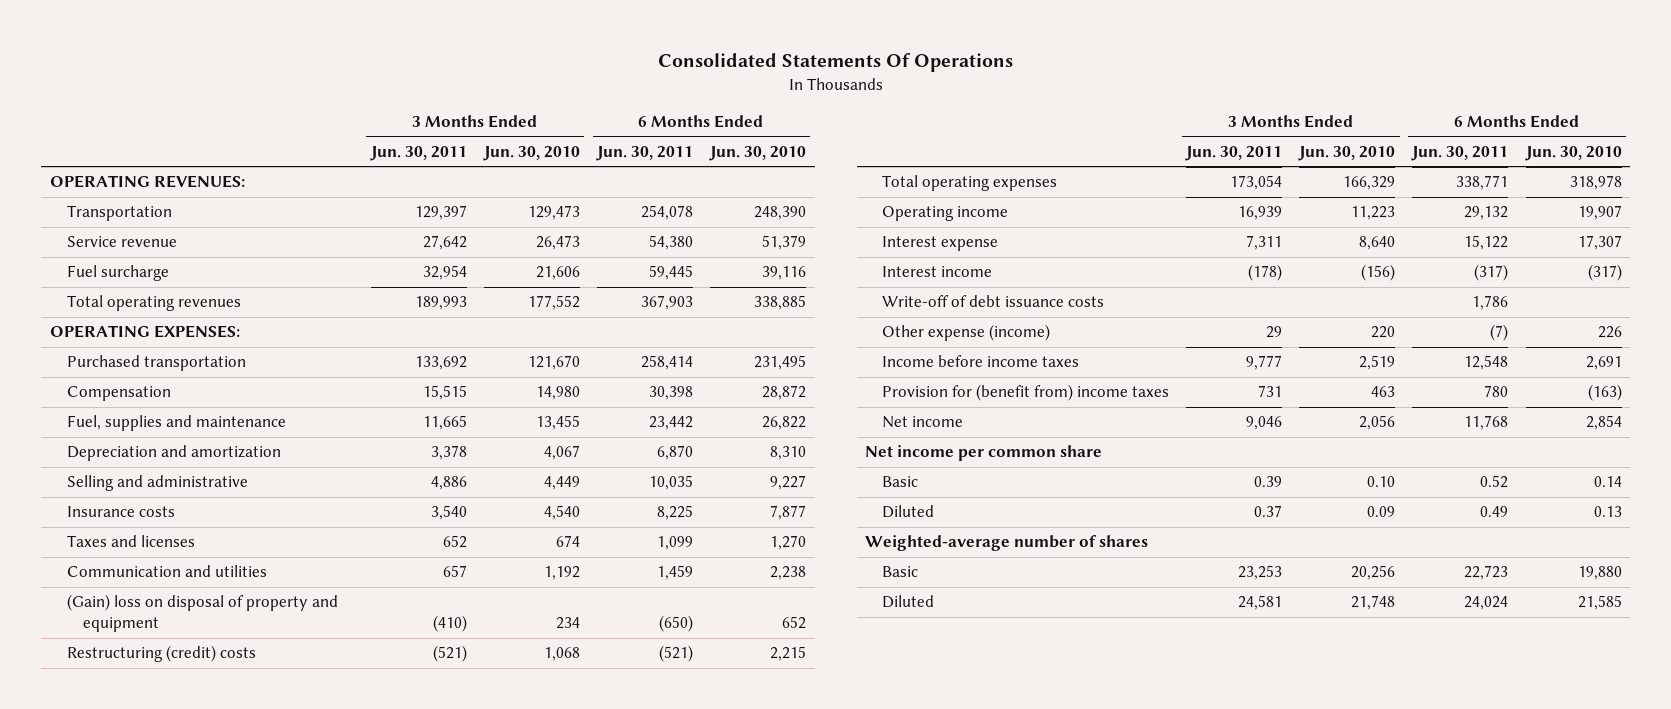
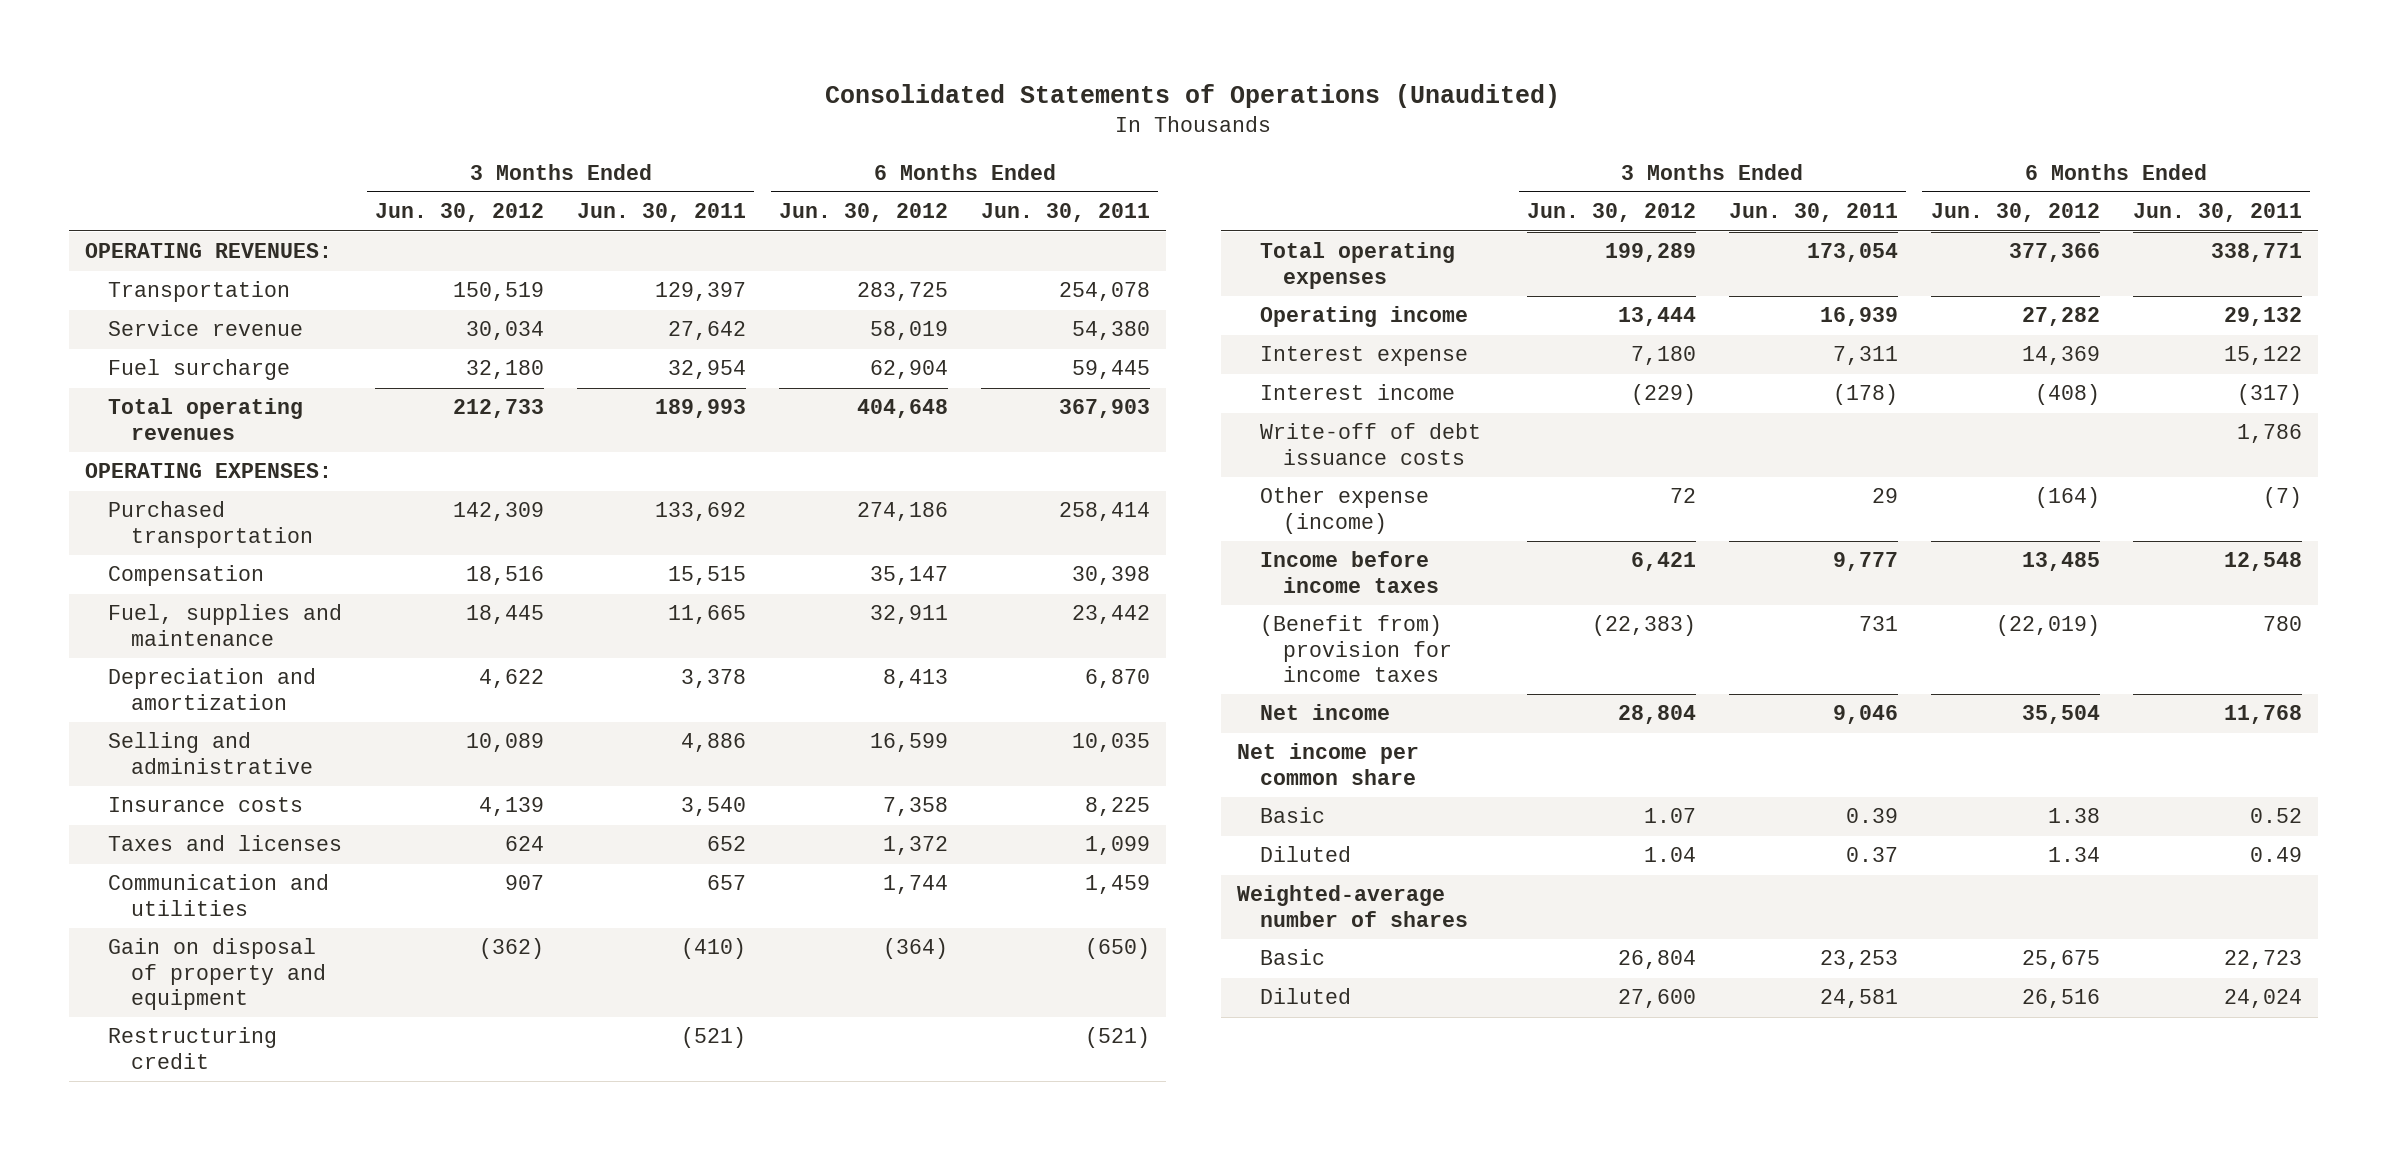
[657,53,1013,73] Consolidated Statements Of Operations -> [825,83,1561,108] Consolidated Statements of Operations (Unaudited)
[482,145,580,161] Jun. 30, 2010 -> none
[709,145,807,161] Jun. 30, 2010 -> none
none -> [375,203,545,223] Jun. 30, 2012
none -> [779,203,949,223] Jun. 30, 2012
[66,594,338,633] (Gain) loss on disposal of property and equipment -> [108,938,327,1010] Gain on disposal of property and equipment
[66,645,256,663] Restructuring (credit) costs -> [108,1027,278,1069] Restructuring credit
[882,384,1170,402] Provision for (benefit from) income taxes -> [1259,615,1452,682] (Benefit from) provision for income taxes

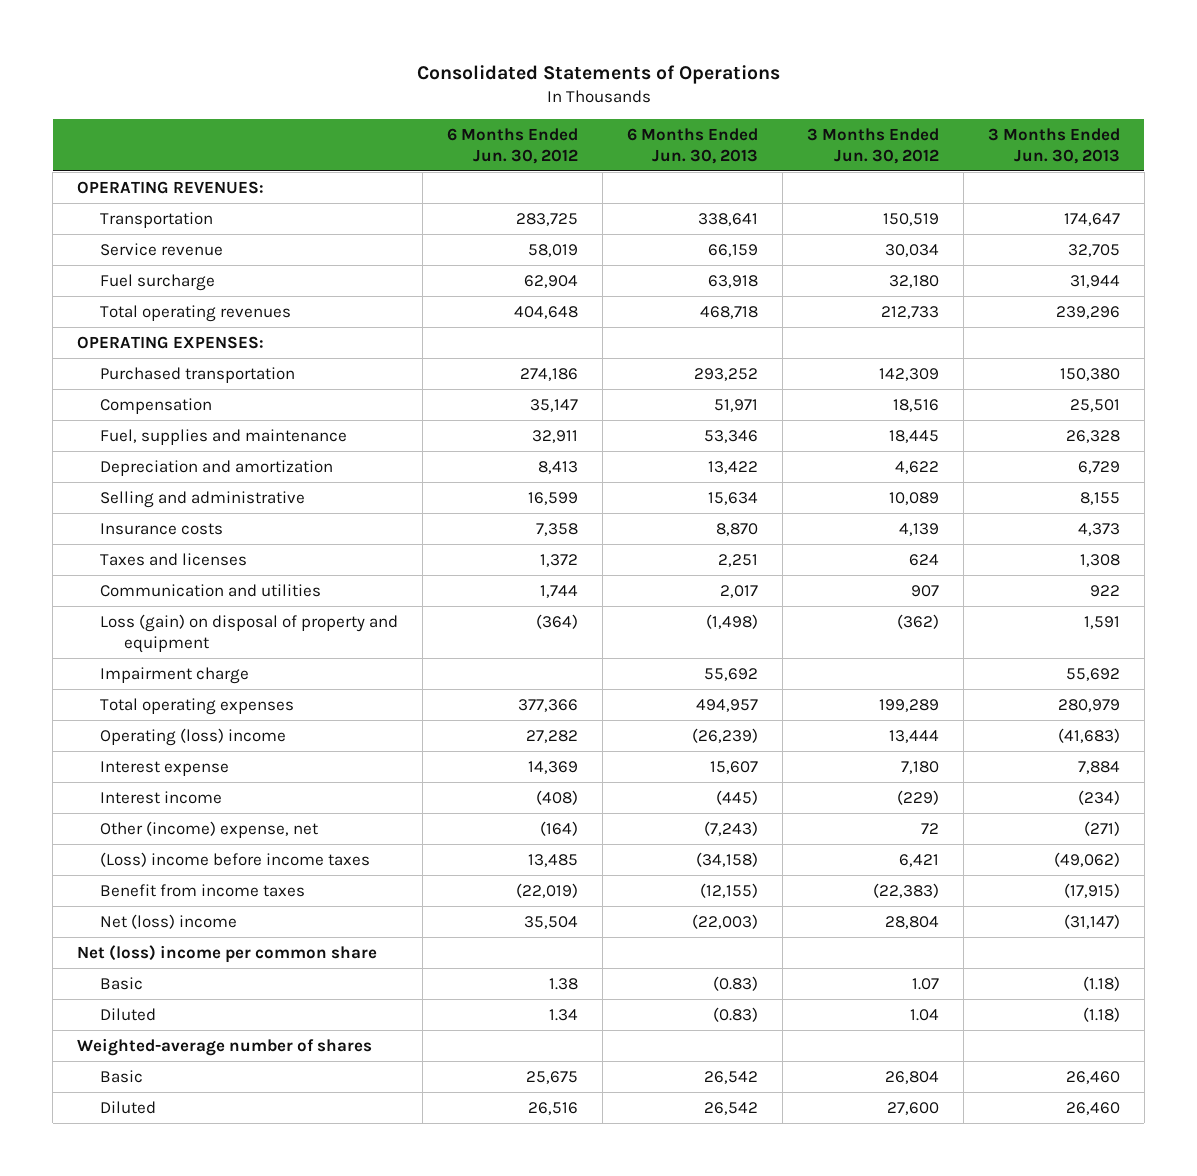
[825,83,1561,108] Consolidated Statements of Operations (Unaudited) -> [416,65,780,85] Consolidated Statements of Operations
[577,203,747,223] Jun. 30, 2011 -> none
[980,203,1150,223] Jun. 30, 2011 -> none
none -> [627,128,759,164] 6 Months Ended Jun. 30, 2013
none -> [987,128,1120,164] 3 Months Ended Jun. 30, 2013
[108,1027,278,1069] Restructuring credit -> none
[108,938,327,1010] Gain on disposal of property and equipment -> [100,613,399,653] Loss (gain) on disposal of property and equipment
none -> [100,666,250,684] Impairment charge
[1259,306,1468,328] Operating income -> [100,727,287,746] Operating (loss) income
[1259,423,1481,465] Write-off of debt issuance costs -> none
[1259,487,1429,534] Other expense (income) -> [100,820,319,838] Other (income) expense, net
[1259,551,1439,593] Income before income taxes -> [100,851,371,867] (Loss) income before income taxes
[1259,615,1452,682] (Benefit from) provision for income taxes -> [100,883,306,897] Benefit from income taxes
[1259,704,1390,721] Net income -> [100,913,238,929] Net (loss) income
[1237,743,1420,785] Net income per common share -> [77,944,378,963] Net (loss) income per common share

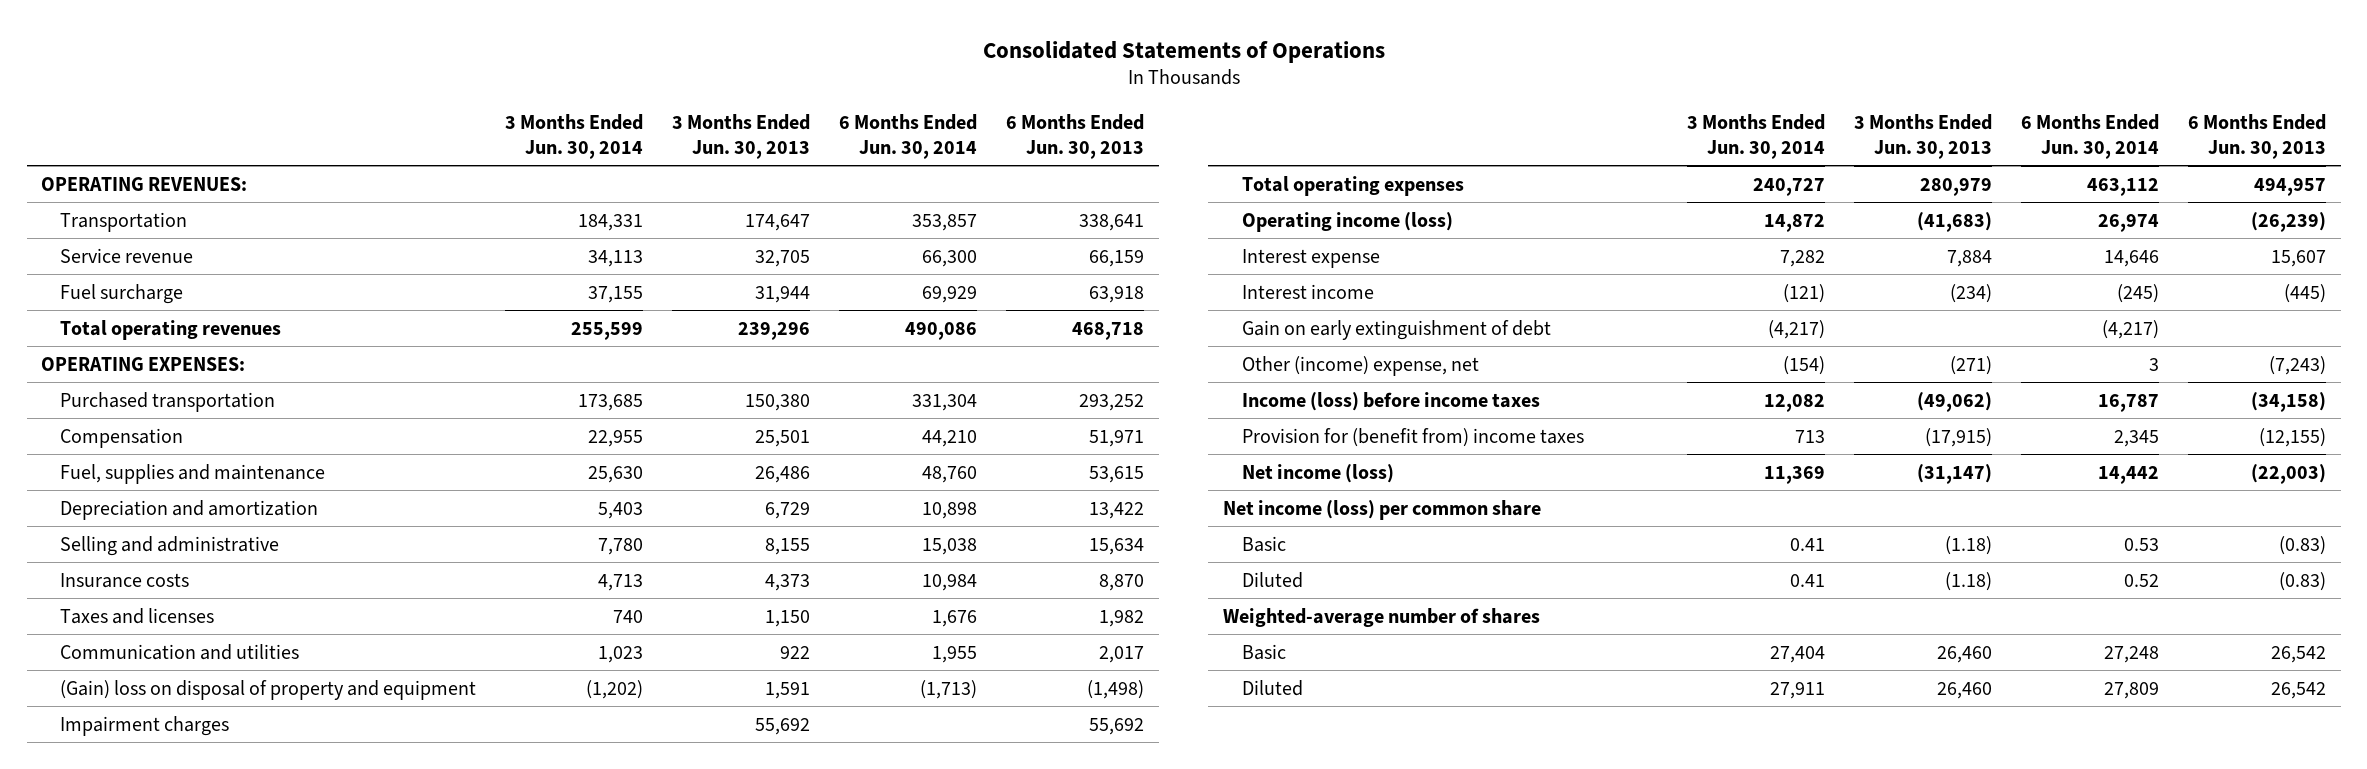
[447,128,579,164] 6 Months Ended Jun. 30, 2012 -> none
[807,128,940,164] 3 Months Ended Jun. 30, 2012 -> none
none -> [505,113,644,159] 3 Months Ended Jun. 30, 2014
none -> [839,113,978,159] 6 Months Ended Jun. 30, 2014
[704,429,759,443] 53,346 -> [1089,465,1145,483] 53,615
[1065,429,1120,443] 26,328 -> [755,465,811,483] 26,486
[718,553,759,567] 2,251 -> [1099,609,1145,627] 1,982
[1079,553,1120,567] 1,308 -> [765,609,811,627] 1,150
[100,613,399,653] Loss (gain) on disposal of property and equipment -> [60,679,477,700] (Gain) loss on disposal of property and equipment
[100,666,250,684] Impairment charge -> [60,715,230,736] Impairment charges
[100,727,287,746] Operating (loss) income -> [1241,211,1453,232] Operating income (loss)
none -> [1241,319,1551,340] Gain on early extinguishment of debt
[100,851,371,867] (Loss) income before income taxes -> [1241,391,1540,411] Income (loss) before income taxes
[100,883,306,897] Benefit from income taxes -> [1241,427,1584,447] Provision for (benefit from) income taxes
[100,913,238,929] Net (loss) income -> [1241,463,1394,483] Net income (loss)
[77,944,378,963] Net (loss) income per common share -> [1222,499,1541,520] Net income (loss) per common share

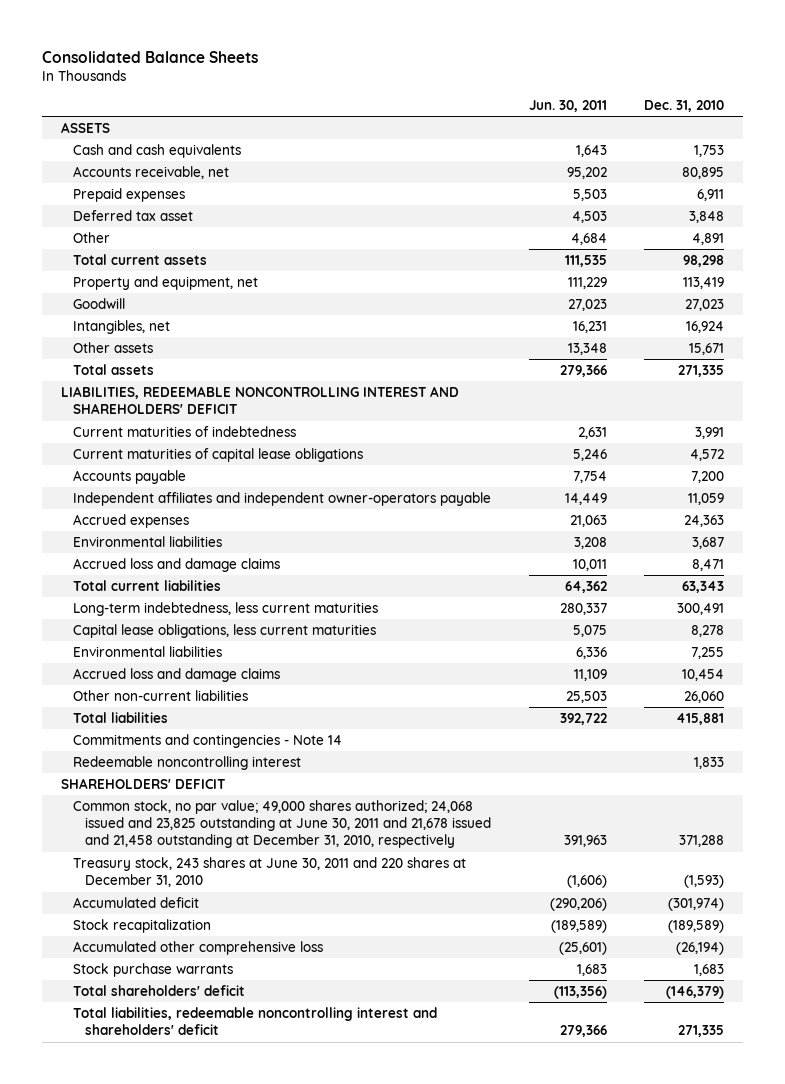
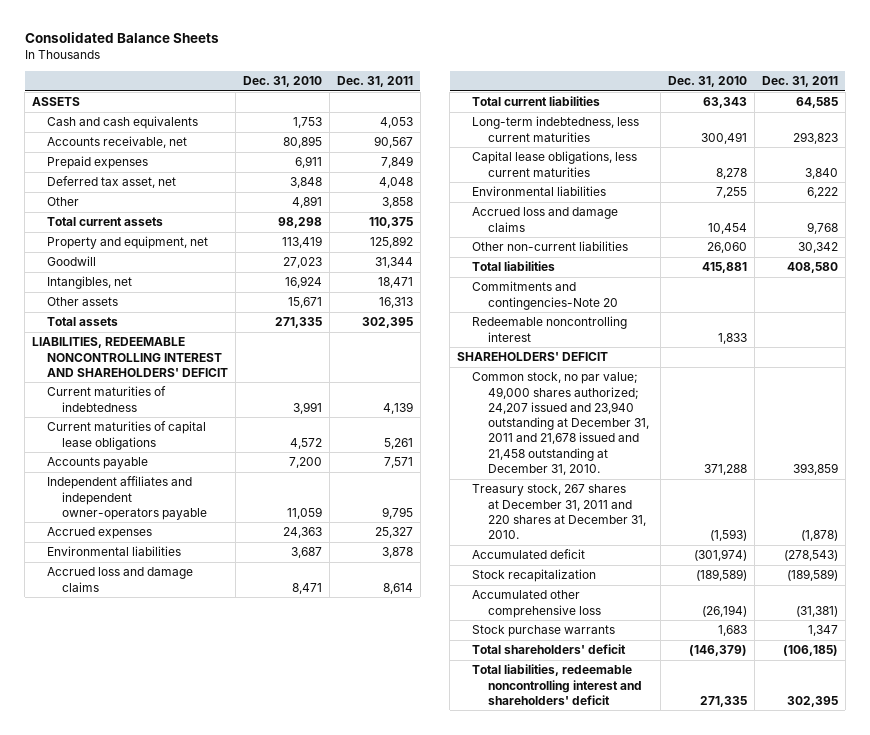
[528,100,607,113] Jun. 30, 2011 -> none
none -> [336,75,413,87] Dec. 31, 2011
[72,209,193,221] Deferred tax asset -> [47,176,177,189] Deferred tax asset, net
[72,733,342,748] Commitments and contingencies - Note 14 -> [472,281,618,310] Commitments and contingencies-Note 20
[72,799,491,849] Common stock, no par value; 49,000 shares authorized; 24,068 issued and 23,825 outstanding at June 30, 2011 and 21,678 issued and 21,458 outstanding at December 31, 2010, respectively -> [472,372,649,476] Common stock, no par value; 49,000 shares authorized; 24,207 issued and 23,940 outstanding at December 31, 2011 and 21,678 issued and 21,458 outstanding at December 31, 2010.
[72,856,466,888] Treasury stock, 243 shares at June 30, 2011 and 220 shares at December 31, 2010 -> [472,484,646,540] Treasury stock, 267 shares at December 31, 2011 and 220 shares at December 31, 2010.

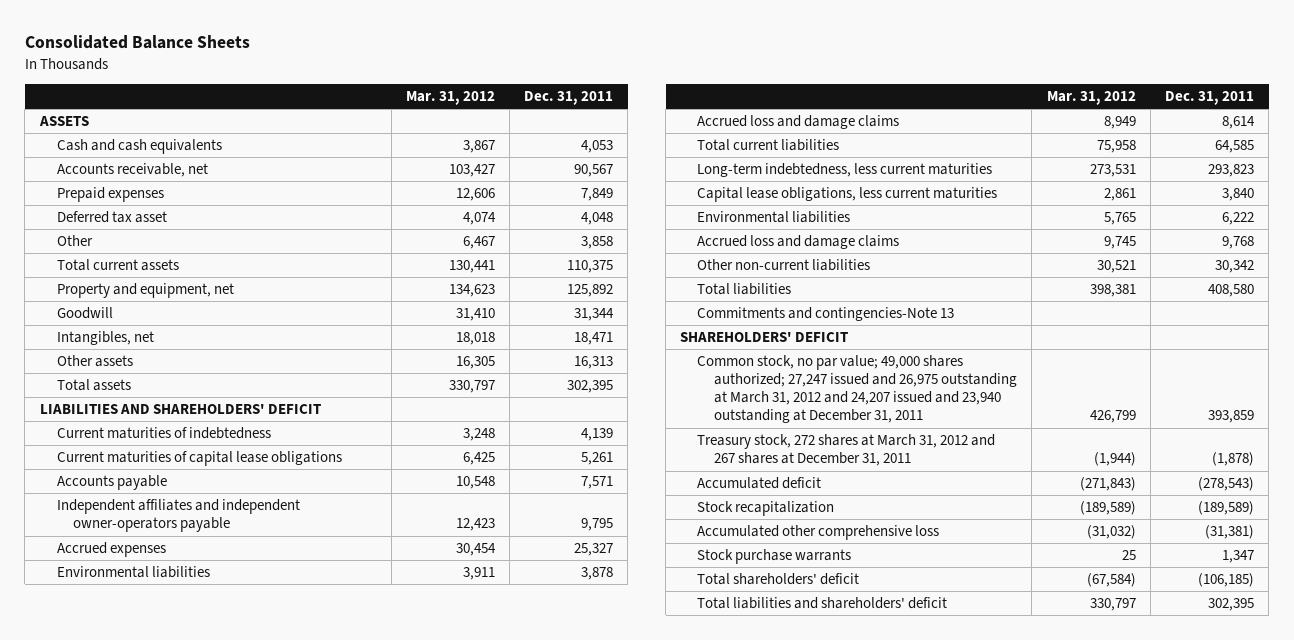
[242,75,322,87] Dec. 31, 2010 -> none
none -> [405,91,495,106] Mar. 31, 2012
[47,176,177,189] Deferred tax asset, net -> [56,211,167,224] Deferred tax asset
[32,337,229,377] LIABILITIES, REDEEMABLE NONCONTROLLING INTEREST AND SHAREHOLDERS' DEFICIT -> [39,404,321,415] LIABILITIES AND SHAREHOLDERS' DEFICIT
[472,316,628,342] Redeemable noncontrolling interest -> none
[472,281,618,310] Commitments and contingencies-Note 20 -> [697,307,955,322] Commitments and contingencies-Note 13
[472,372,649,476] Common stock, no par value; 49,000 shares authorized; 24,207 issued and 23,940 outstanding at December 31, 2011 and 21,678 issued and 21,458 outstanding at December 31, 2010. -> [697,355,1018,424] Common stock, no par value; 49,000 shares authorized; 27,247 issued and 26,975 outstanding at March 31, 2012 and 24,207 issued and 23,940 outstanding at December 31, 2011
[472,484,646,540] Treasury stock, 267 shares at December 31, 2011 and 220 shares at December 31, 2010. -> [697,434,996,467] Treasury stock, 272 shares at March 31, 2012 and 267 shares at December 31, 2011
[472,664,642,705] Total liabilities, redeemable noncontrolling interest and shareholders' deficit -> [697,597,948,610] Total liabilities and shareholders' deficit

